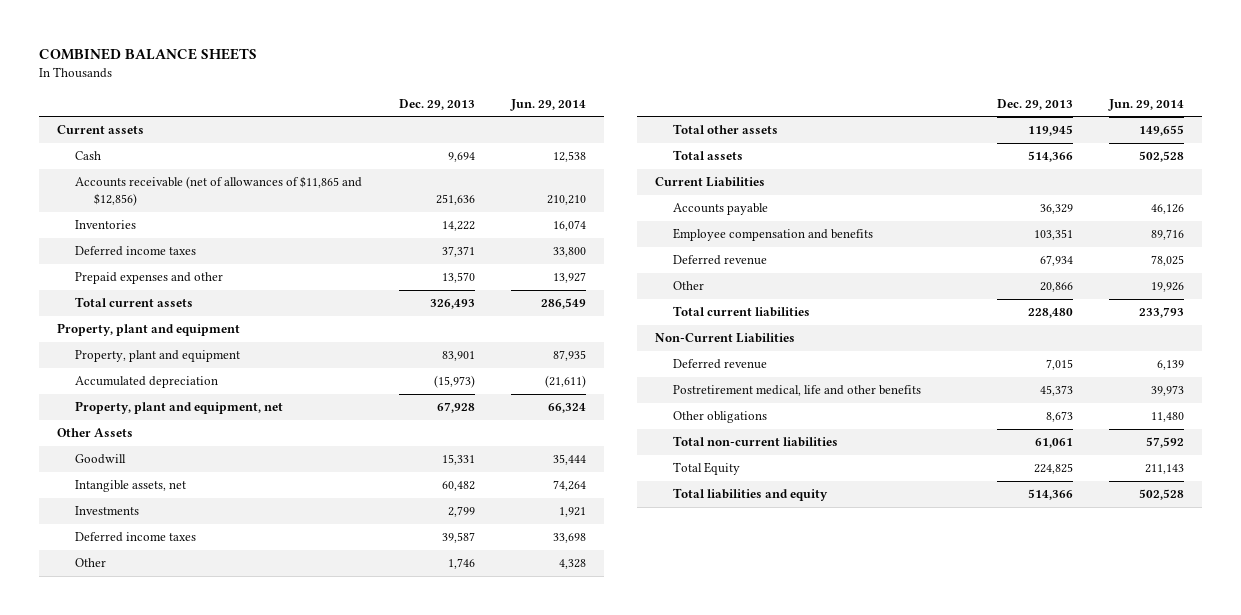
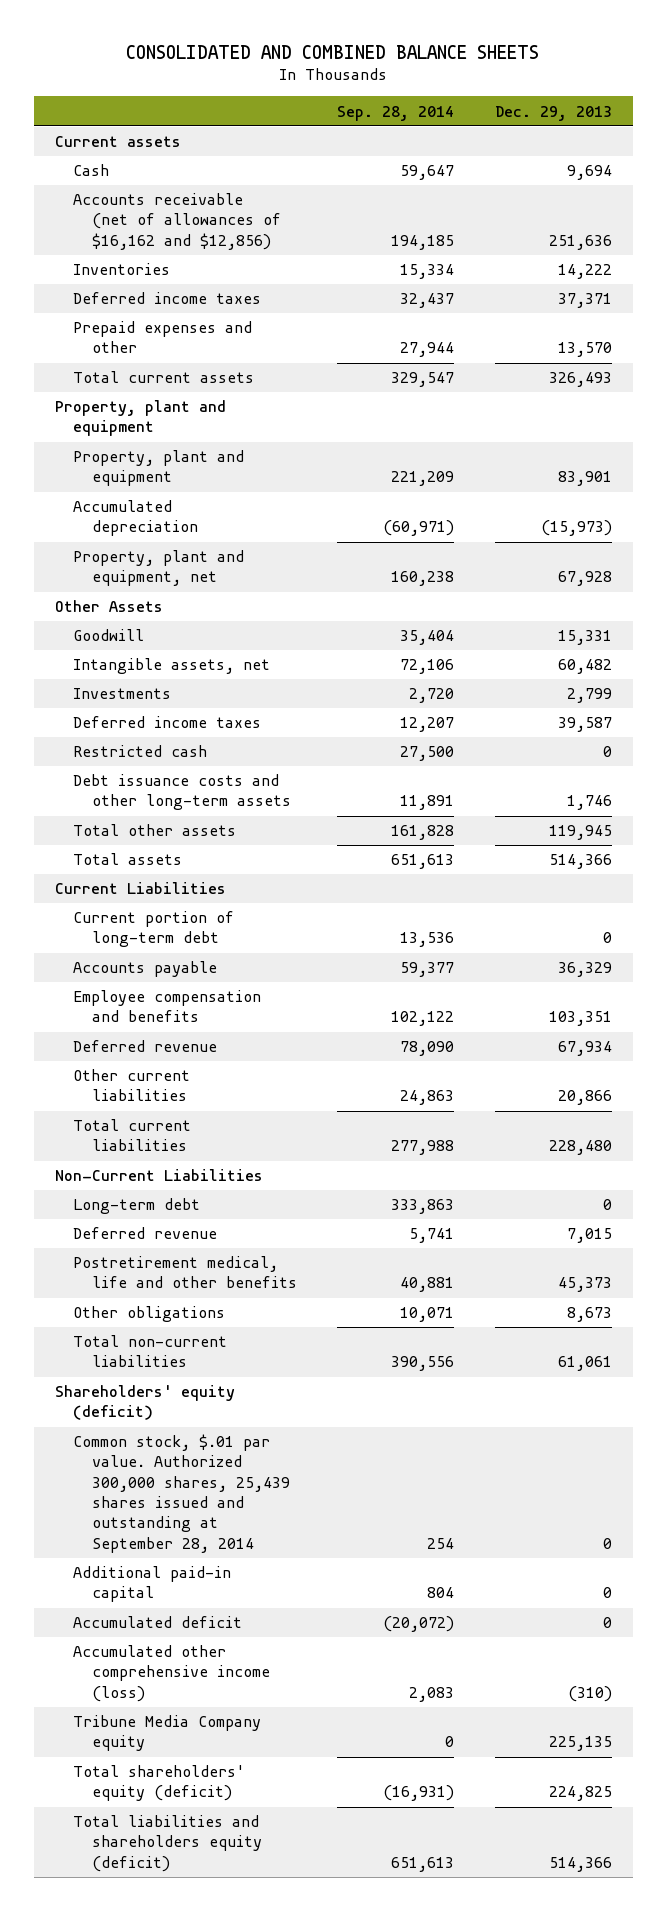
[38,48,257,61] COMBINED BALANCE SHEETS -> [126,44,540,59] CONSOLIDATED AND COMBINED BALANCE SHEETS
[509,98,586,111] Jun. 29, 2014 -> none
none -> [337,105,455,121] Sep. 28, 2014
[75,176,363,206] Accounts receivable (net of allowances of $11,865 and $12,856) -> [73,193,281,250] Accounts receivable (net of allowances of $16,162 and $12,856)
none -> [73,745,208,758] Restricted cash
[75,558,107,568] Other -> [73,774,291,811] Debt issuance costs and other long-term assets
none -> [73,911,235,948] Current portion of long-term debt
[673,281,705,291] Other -> [73,1069,191,1102] Other current liabilities
none -> [73,1198,201,1215] Long-term debt
none -> [54,1385,235,1421] Shareholders' equity (deficit)
none -> [73,1434,290,1553] Common stock, $.01 par value. Authorized 300,000 shares, 25,439 shares issued and outstanding at September 28, 2014
none -> [73,1566,232,1603] Additional paid-in capital
none -> [73,1616,243,1629] Accumulated deficit
none -> [73,1645,270,1702] Accumulated other comprehensive income (loss)
none -> [73,1715,262,1752] Tribune Media Company equity
[673,462,741,476] Total Equity -> [73,1765,246,1802] Total shareholders' equity (deficit)
[673,488,829,502] Total liabilities and equity -> [73,1815,262,1872] Total liabilities and shareholders equity (deficit)

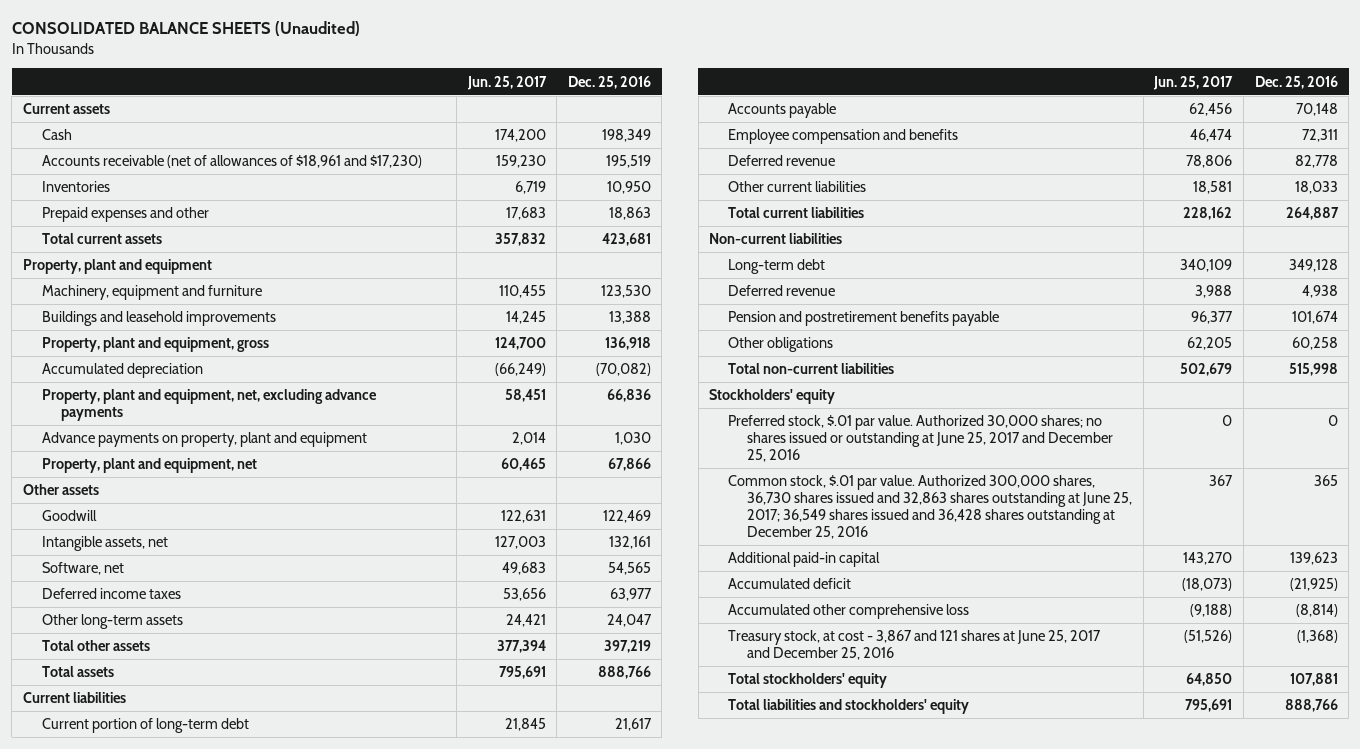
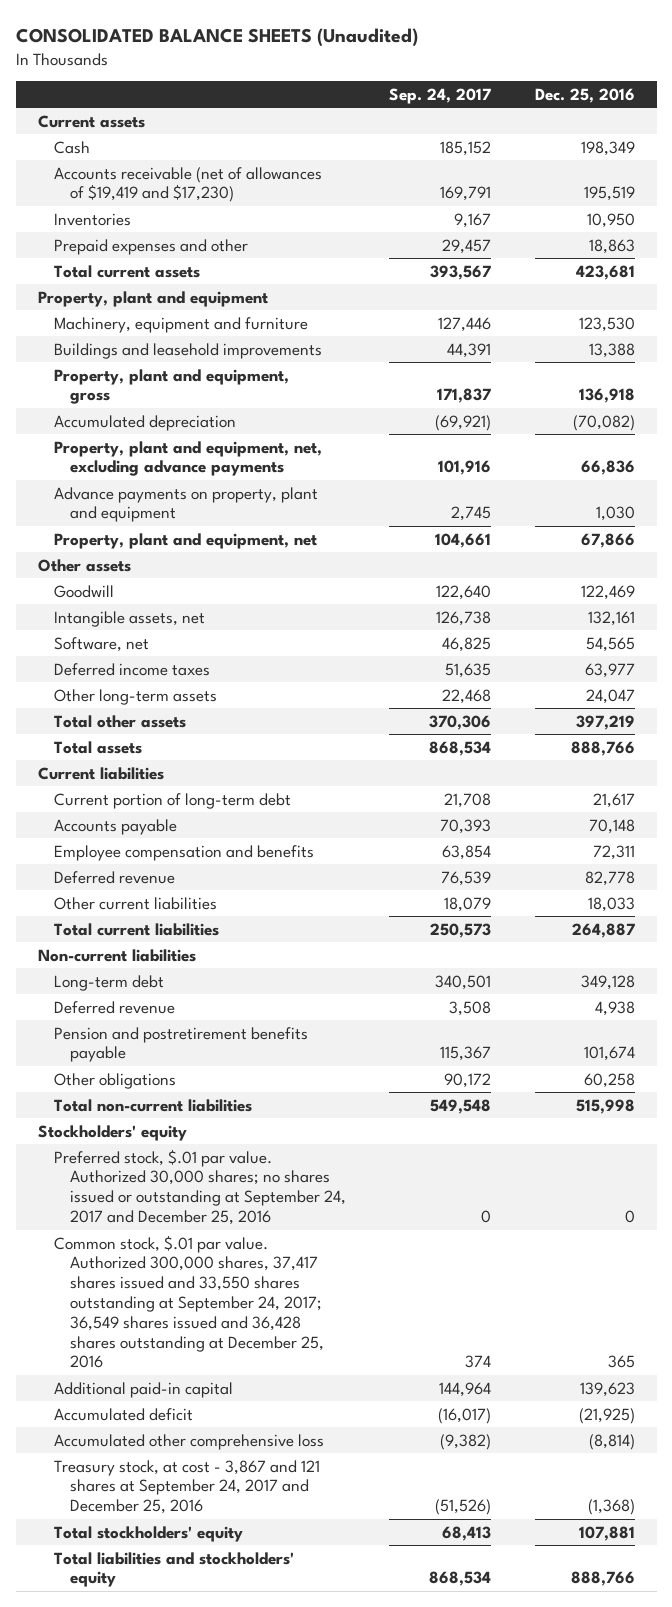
[466,75,547,90] Jun. 25, 2017 -> none
none -> [389,87,492,104] Sep. 24, 2017
[41,155,422,169] Accounts receivable (net of allowances of $18,961 and $17,230) -> [53,166,322,203] Accounts receivable (net of allowances of $19,419 and $17,230)
[728,415,1114,462] Preferred stock, $.01 par value. Authorized 30,000 shares; no shares issued or outstanding at June 25, 2017 and December 25, 2016 -> [53,1148,346,1226] Preferred stock, $.01 par value. Authorized 30,000 shares; no shares issued or outstanding at September 24, 2017 and December 25, 2016
[728,475,1133,539] Common stock, $.01 par value. Authorized 300,000 shares, 36,730 shares issued and 32,863 shares outstanding at June 25, 2017; 36,549 shares issued and 36,428 shares outstanding at December 25, 2016 -> [53,1234,324,1369] Common stock, $.01 par value. Authorized 300,000 shares, 37,417 shares issued and 33,550 shares outstanding at September 24, 2017; 36,549 shares issued and 36,428 shares outstanding at December 25, 2016
[728,630,1102,661] Treasury stock, at cost - 3,867 and 121 shares at June 25, 2017 and December 25, 2016 -> [53,1459,320,1515] Treasury stock, at cost - 3,867 and 121 shares at September 24, 2017 and December 25, 2016

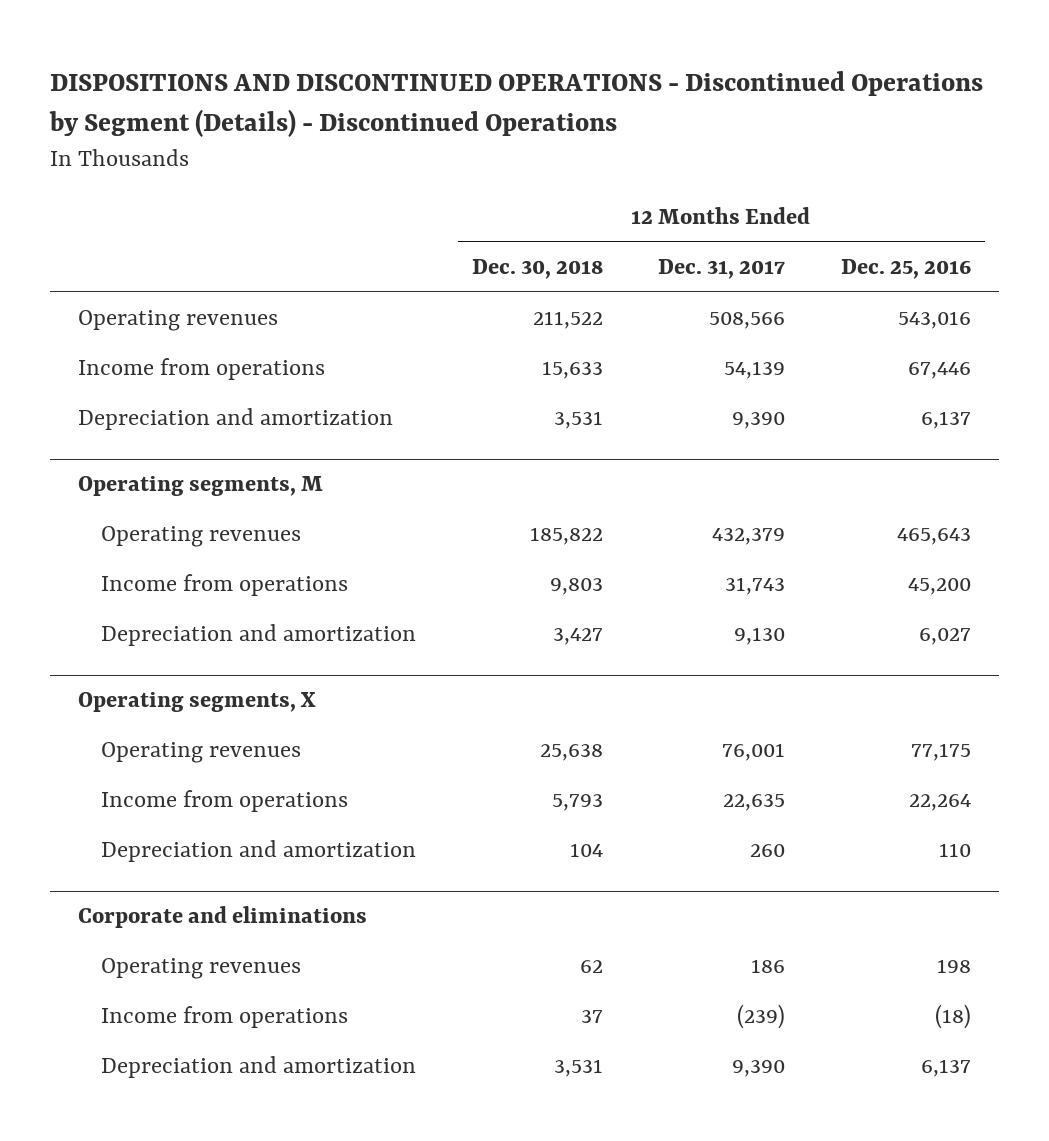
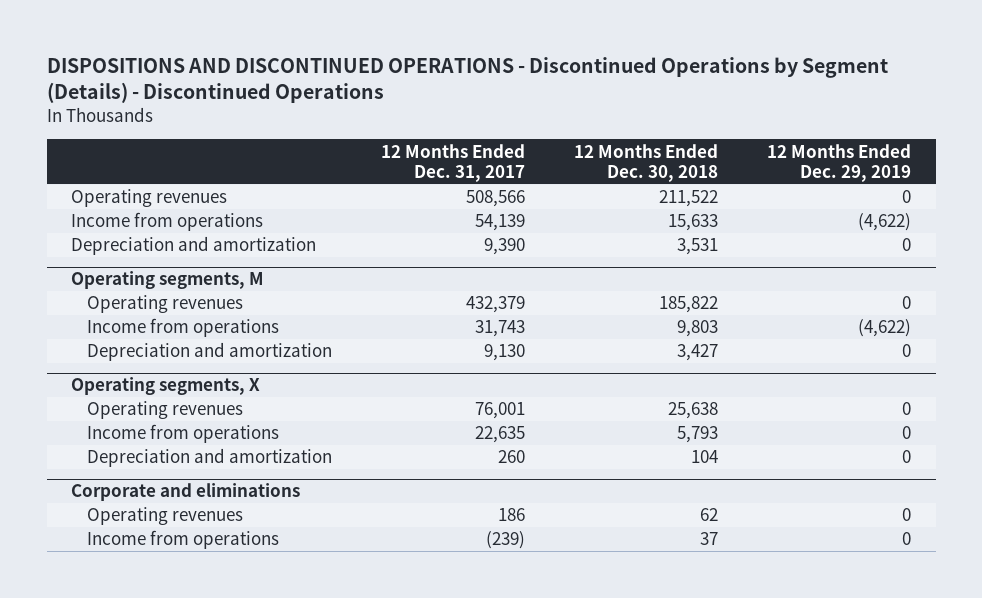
[841,258,972,279] Dec. 25, 2016 -> none
none -> [767,143,912,182] 12 Months Ended Dec. 29, 2019
[101,1056,417,1079] Depreciation and amortization -> none

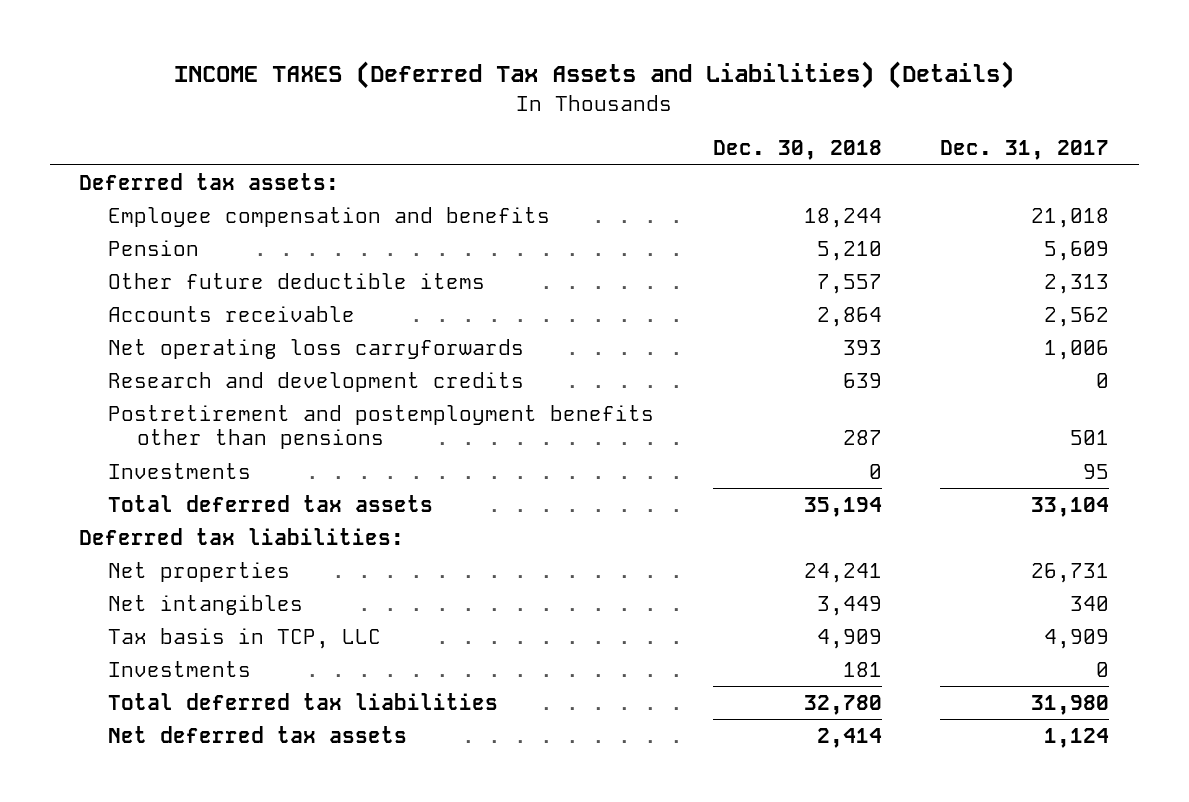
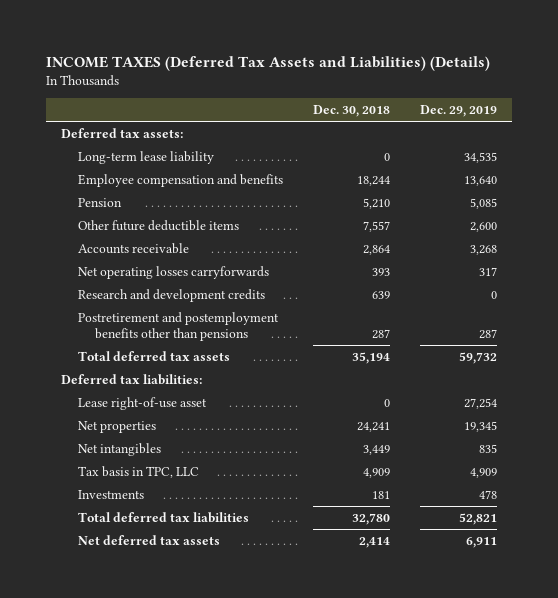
[940,140,1110,161] Dec. 31, 2017 -> none
none -> [420,105,498,118] Dec. 29, 2019
none -> [78,150,215,164] Long-term lease liability
[107,338,524,359] Net operating loss carryforwards -> [78,265,270,279] Net operating losses carryforwards
[107,462,251,479] Investments -> none
none -> [78,396,208,410] Lease right-of-use asset
[107,627,381,649] Tax basis in TCP, LLC -> [78,465,200,478] Tax basis in TPC, LLC

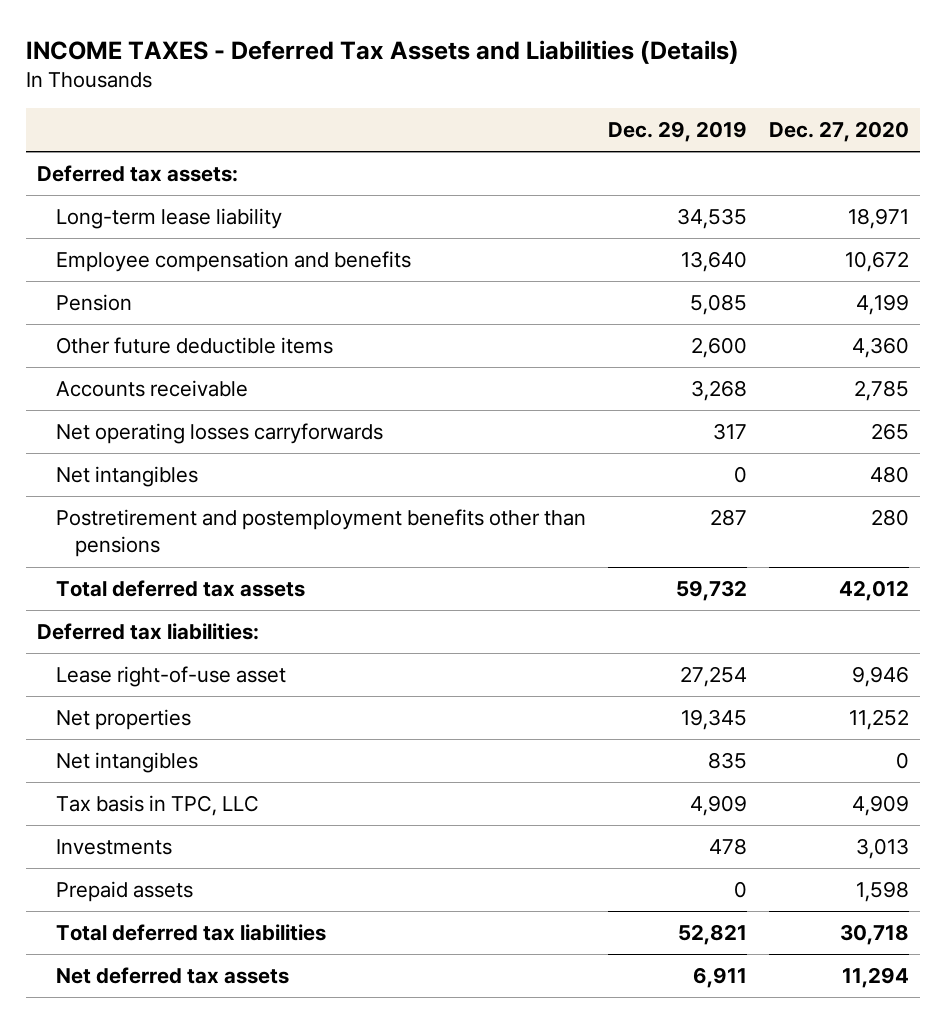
[45,55,490,71] INCOME TAXES (Deferred Tax Assets and Liabilities) (Details) -> [25,39,739,64] INCOME TAXES - Deferred Tax Assets and Liabilities (Details)
[313,105,391,118] Dec. 30, 2018 -> none
none -> [769,121,910,143] Dec. 27, 2020
[78,288,266,302] Research and development credits -> none
none -> [56,466,199,488] Net intangibles
none -> [56,881,194,903] Prepaid assets

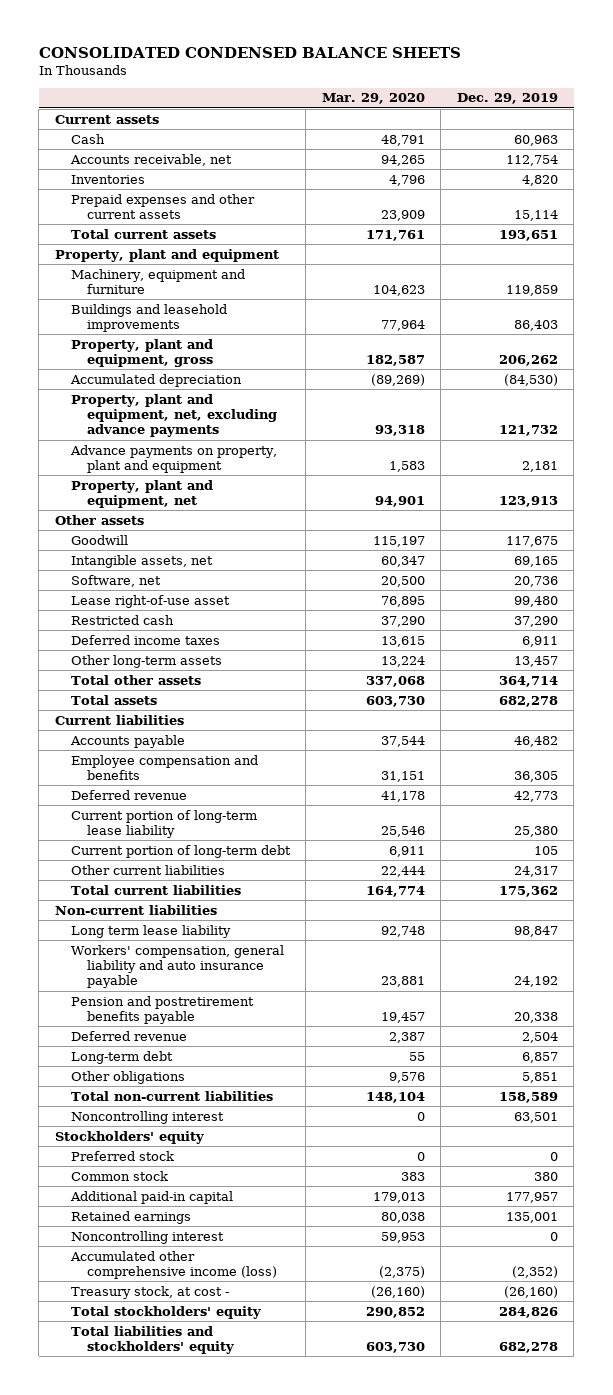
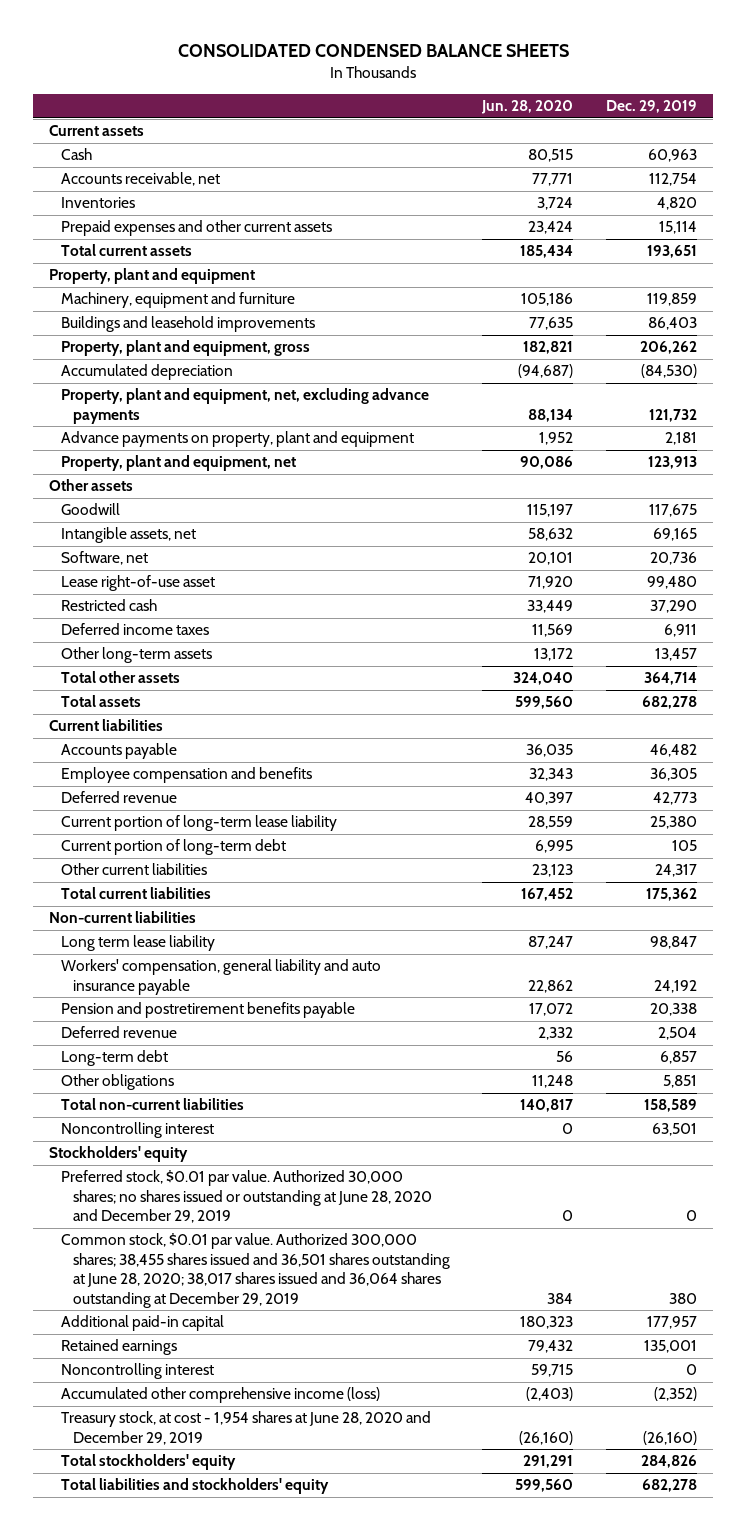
[321,93,425,105] Mar. 29, 2020 -> none
none -> [481,100,574,115] Jun. 28, 2020
[71,1150,175,1161] Preferred stock -> [60,1170,432,1224] Preferred stock, $0.01 par value. Authorized 30,000 shares; no shares issued or outstanding at June 28, 2020 and December 29, 2019
[71,1170,169,1181] Common stock -> [60,1233,450,1308] Common stock, $0.01 par value. Authorized 300,000 shares; 38,455 shares issued and 36,501 shares outstanding at June 28, 2020; 38,017 shares issued and 36,064 shares outstanding at December 29, 2019
[71,1285,230,1299] Treasury stock, at cost - -> [60,1411,431,1445] Treasury stock, at cost - 1,954 shares at June 28, 2020 and December 29, 2019

